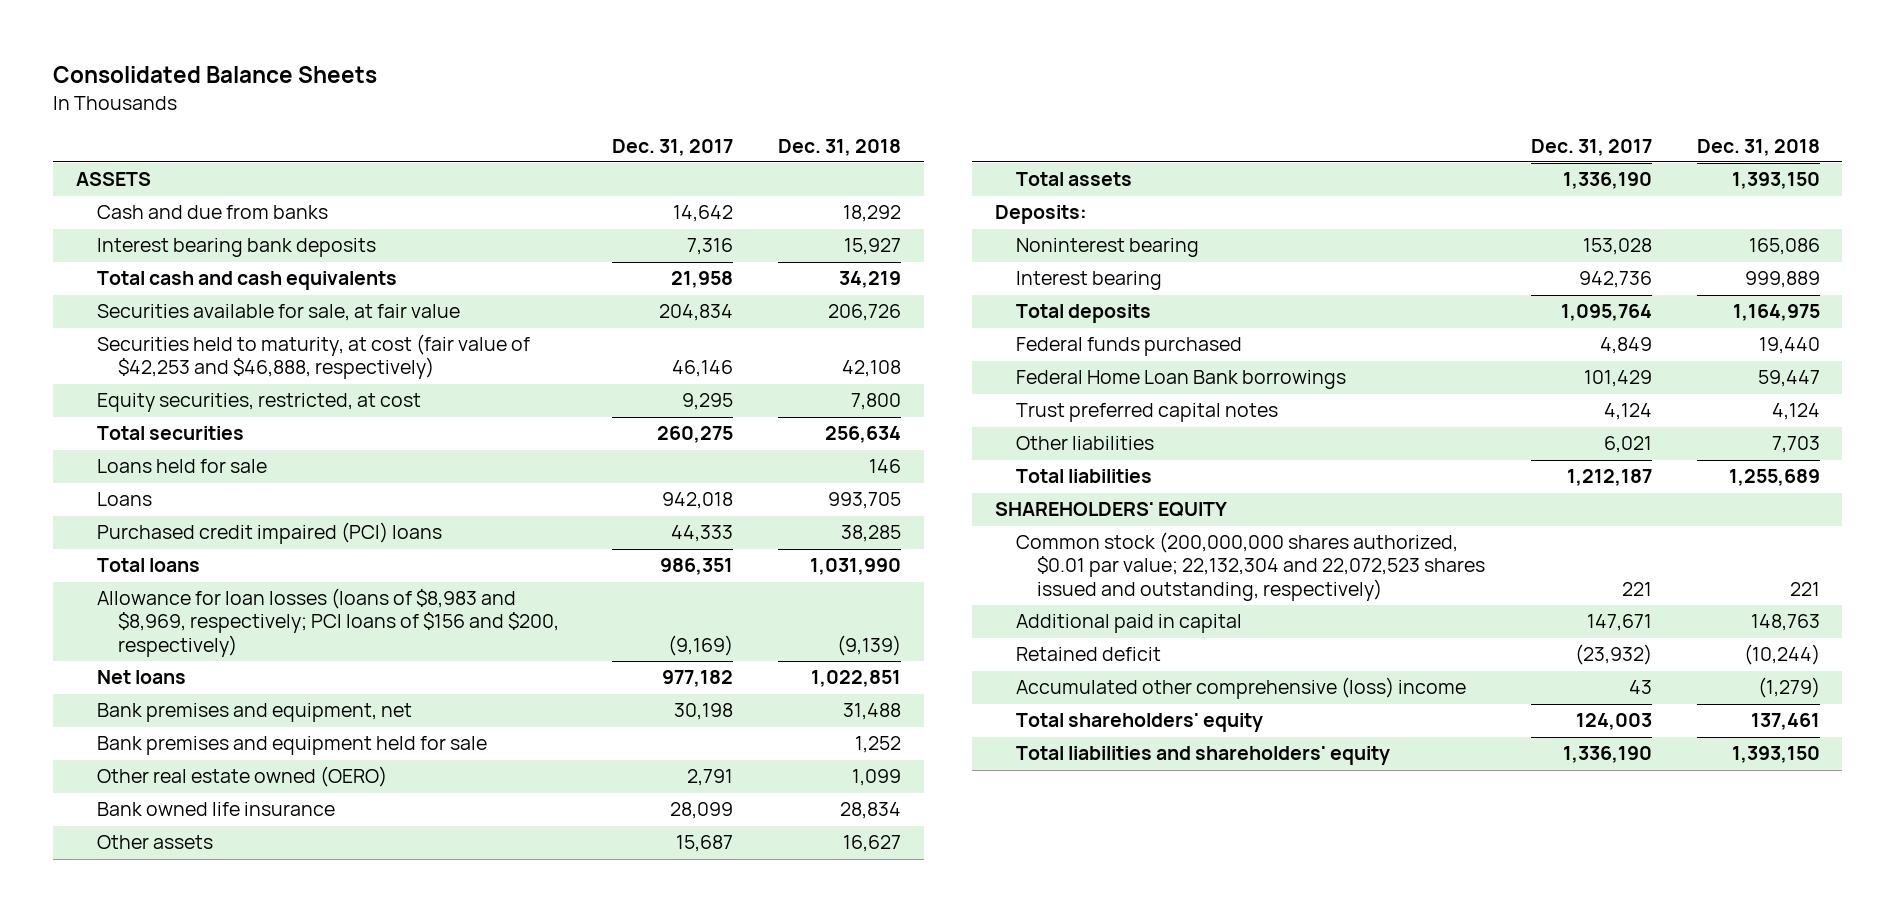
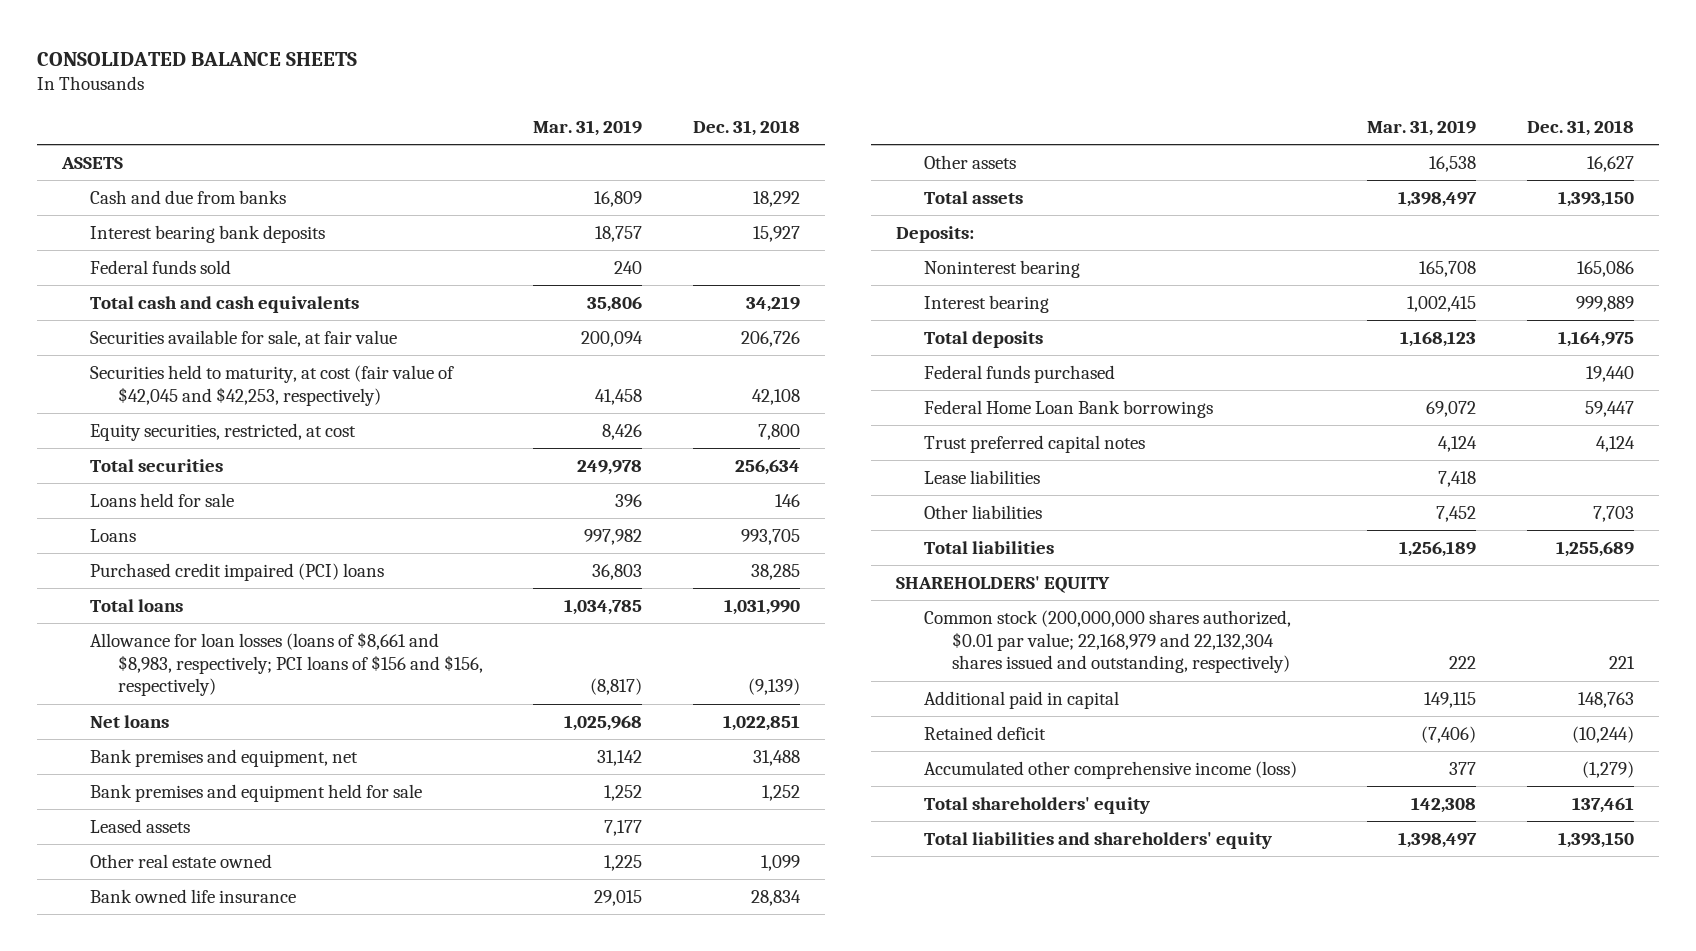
[53,66,378,84] Consolidated Balance Sheets -> [37,51,358,66] CONSOLIDATED BALANCE SHEETS
[611,138,733,156] Dec. 31, 2017 -> none
none -> [533,119,643,136] Mar. 31, 2019
none -> [90,259,232,274] Federal funds sold
[97,334,531,380] Securities held to maturity, at cost (fair value of $42,253 and $46,888, respectively) -> [90,364,455,406] Securities held to maturity, at cost (fair value of $42,045 and $42,253, respectively)
[97,588,560,657] Allowance for loan losses (loans of $8,983 and $8,969, respectively; PCI loans of $156 and $200, respectively) -> [90,631,483,697] Allowance for loan losses (loans of $8,661 and $8,983, respectively; PCI loans of $156 and $156, respectively)
none -> [90,818,191,833] Leased assets
[97,766,388,788] Other real estate owned (OERO) -> [90,853,273,868] Other real estate owned
none -> [924,469,1041,484] Lease liabilities
[1016,532,1486,601] Common stock (200,000,000 shares authorized, $0.01 par value; 22,132,304 and 22,072,523 shares issued and outstanding, respectively) -> [924,609,1292,674] Common stock (200,000,000 shares authorized, $0.01 par value; 22,168,979 and 22,132,304 shares issued and outstanding, respectively)
[1016,677,1467,700] Accumulated other comprehensive (loss) income -> [924,760,1298,779] Accumulated other comprehensive income (loss)

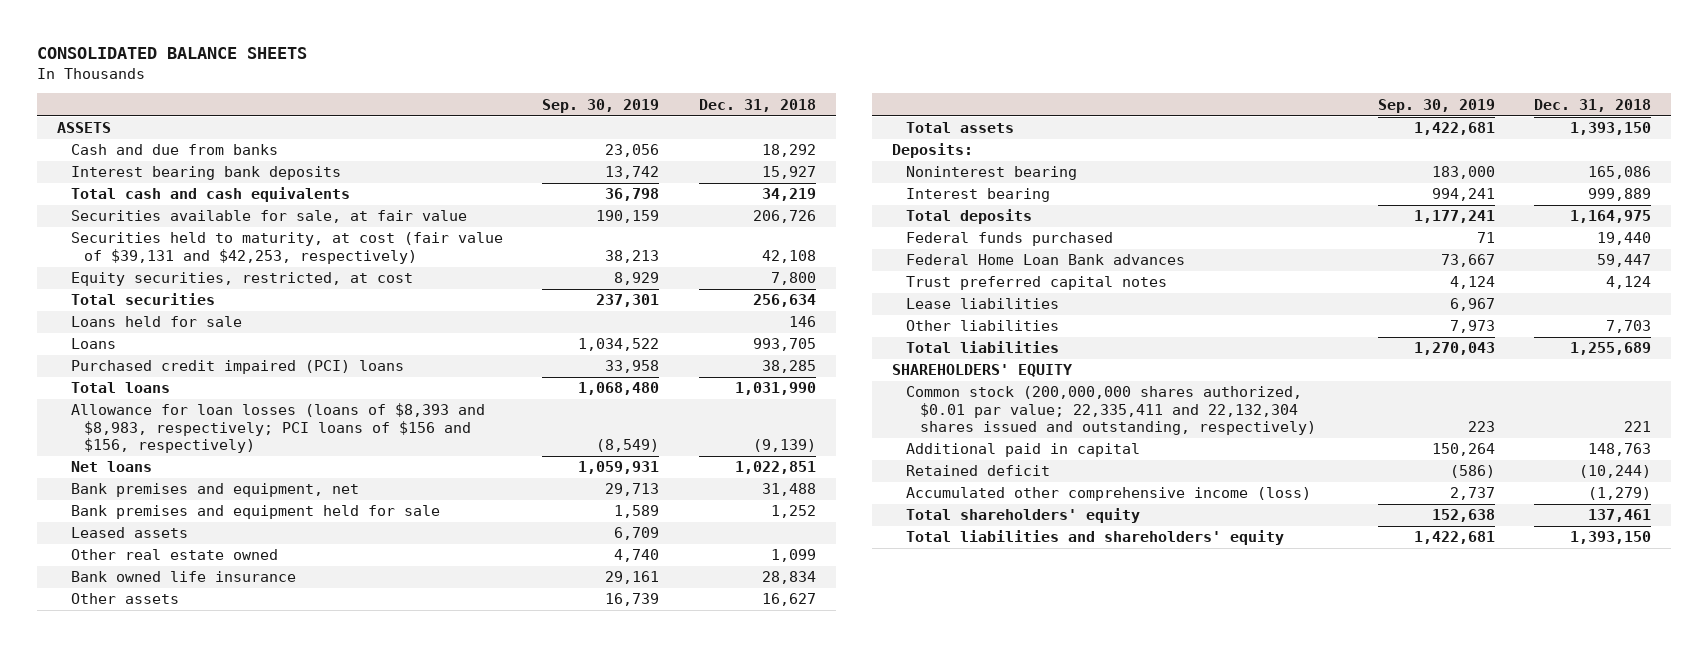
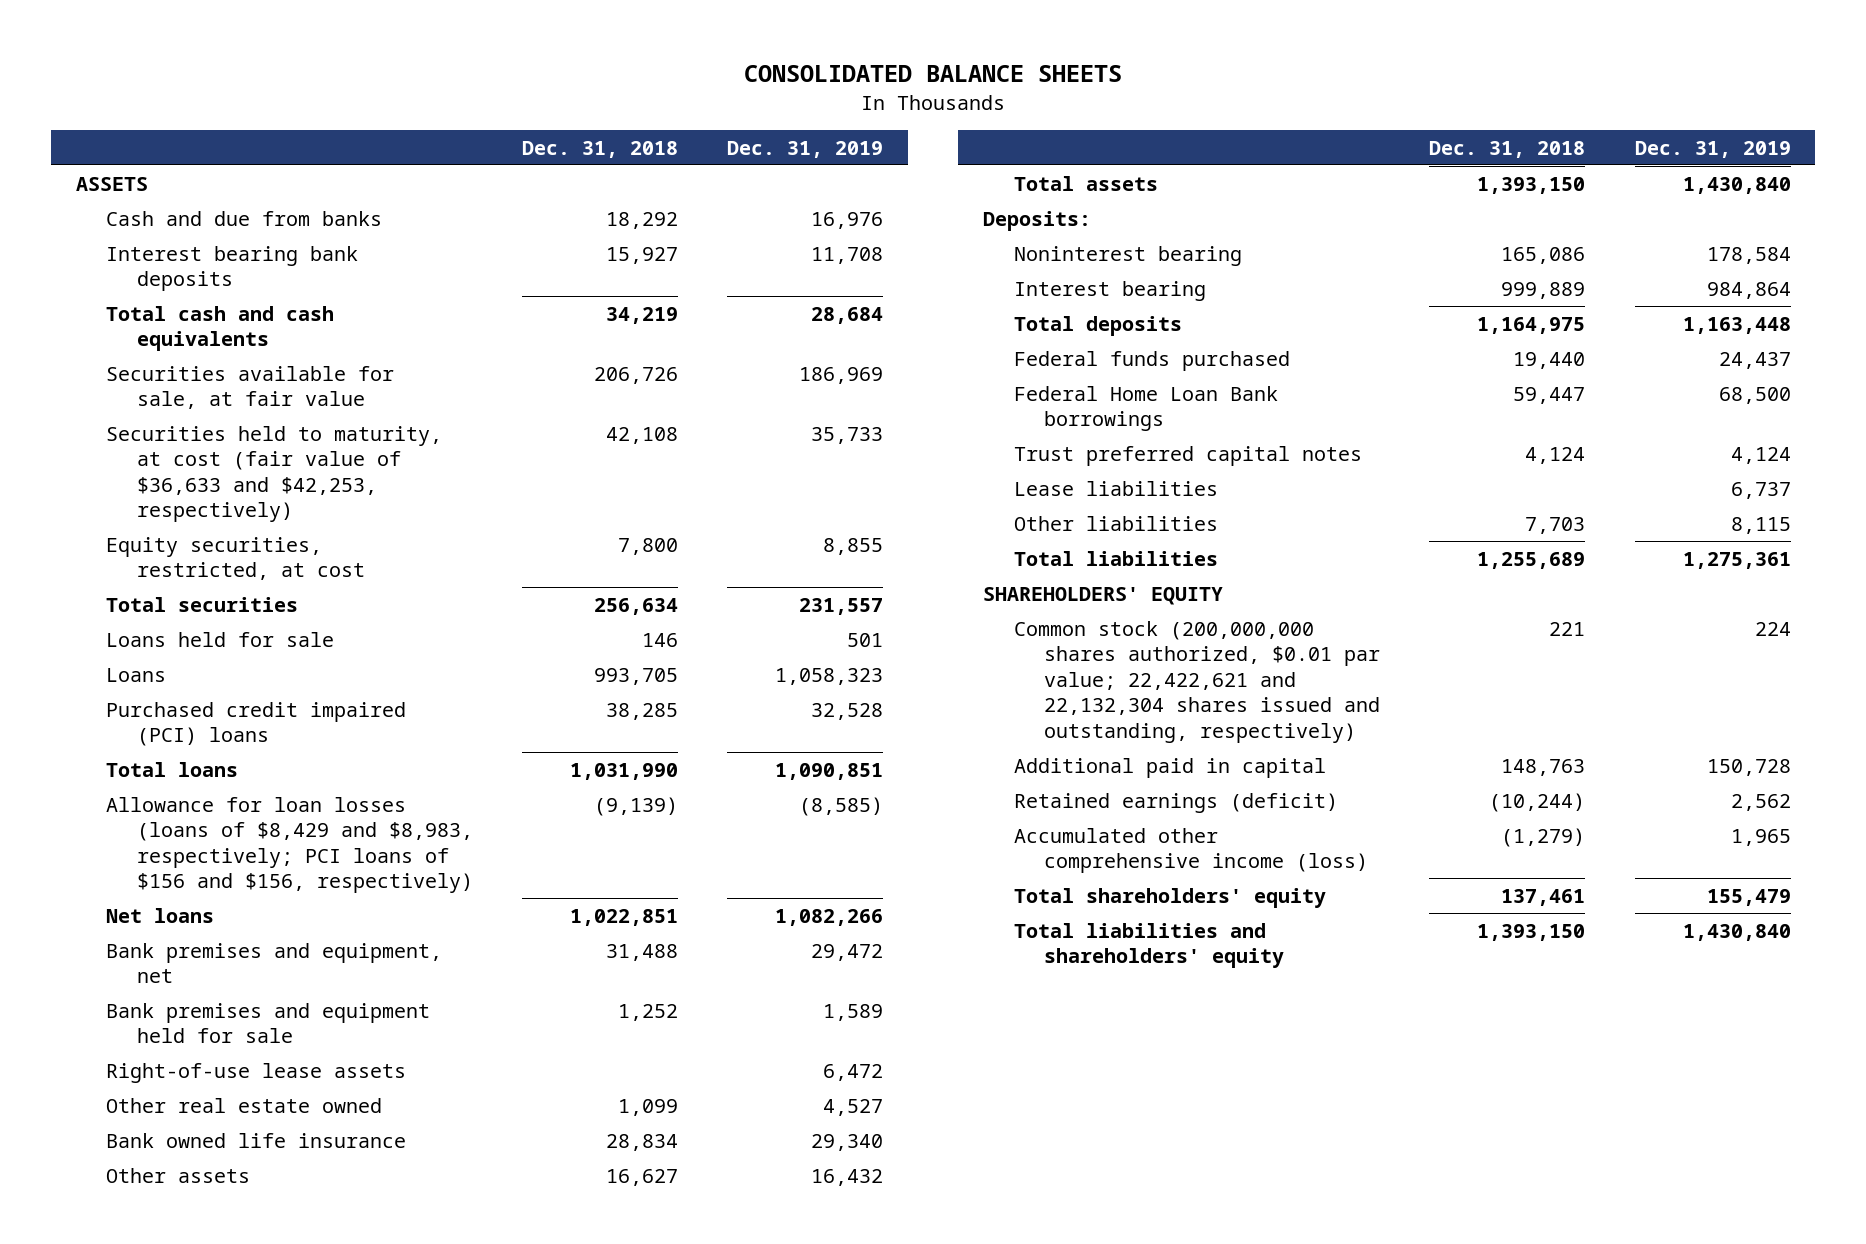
[542,98,660,113] Sep. 30, 2019 -> none
none -> [727,140,884,158] Dec. 31, 2019
[70,232,503,264] Securities held to maturity, at cost (fair value of $39,131 and $42,253, respectively) -> [106,425,443,523] Securities held to maturity, at cost (fair value of $36,633 and $42,253, respectively)
[70,403,485,453] Allowance for loan losses (loans of $8,393 and $8,983, respectively; PCI loans of $156 and $156, respectively) -> [106,796,474,894] Allowance for loan losses (loans of $8,429 and $8,983, respectively; PCI loans of $156 and $156, respectively)
[70,527,188,539] Leased assets -> [106,1062,407,1083] Right-of-use lease assets
[905,254,1185,266] Federal Home Loan Bank advances -> [1013,385,1278,432] Federal Home Loan Bank borrowings
[905,386,1316,435] Common stock (200,000,000 shares authorized, $0.01 par value; 22,335,411 and 22,132,304 shares issued and outstanding, respectively) -> [1013,620,1381,743] Common stock (200,000,000 shares authorized, $0.01 par value; 22,422,621 and 22,132,304 shares issued and outstanding, respectively)
[905,465,1050,477] Retained deficit -> [1013,792,1338,813] Retained earnings (deficit)

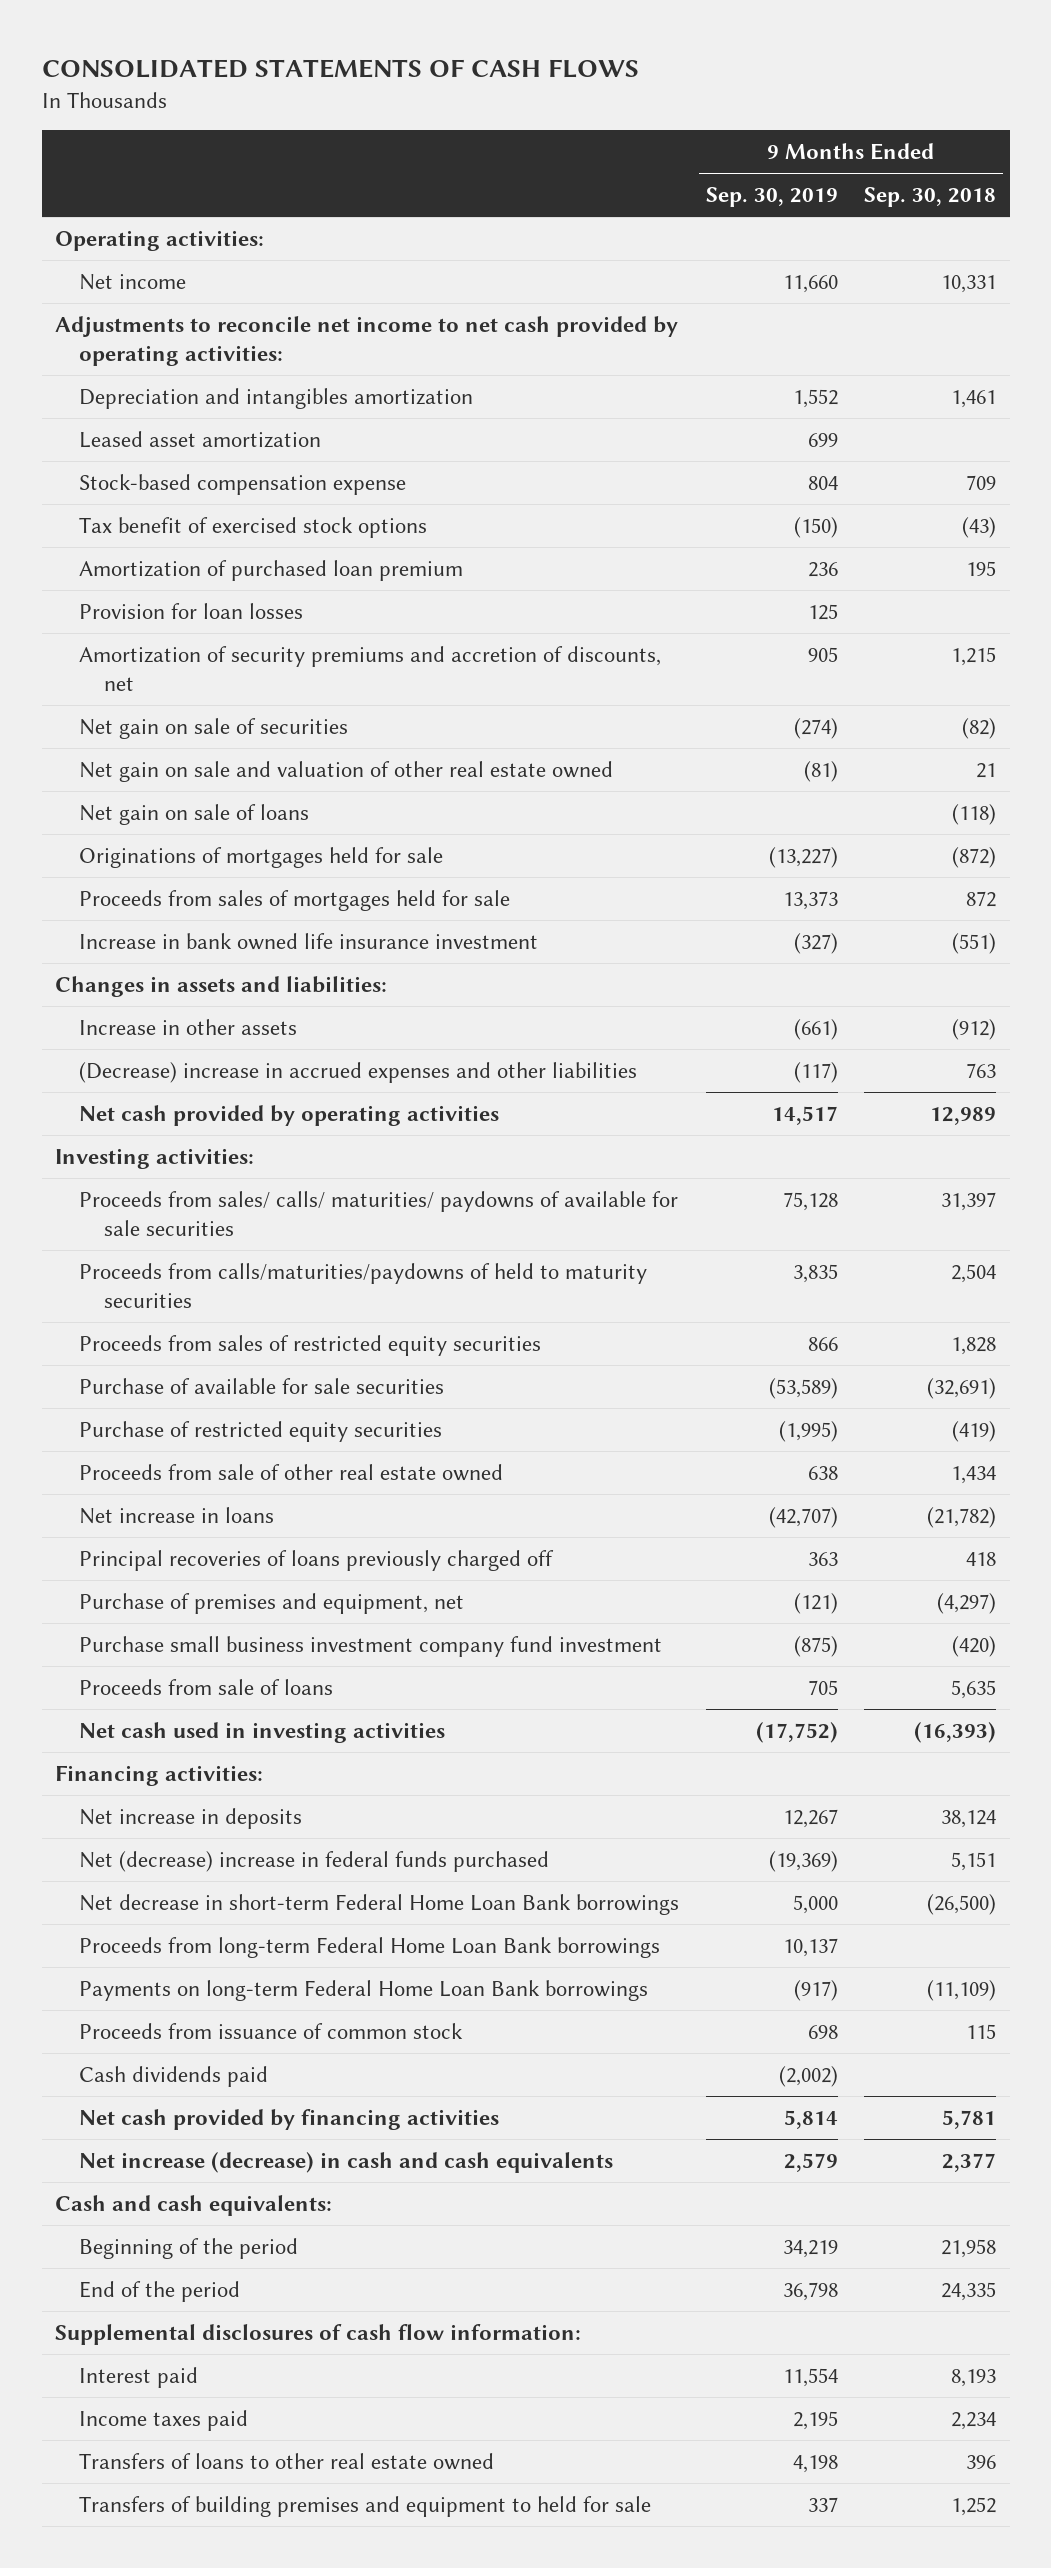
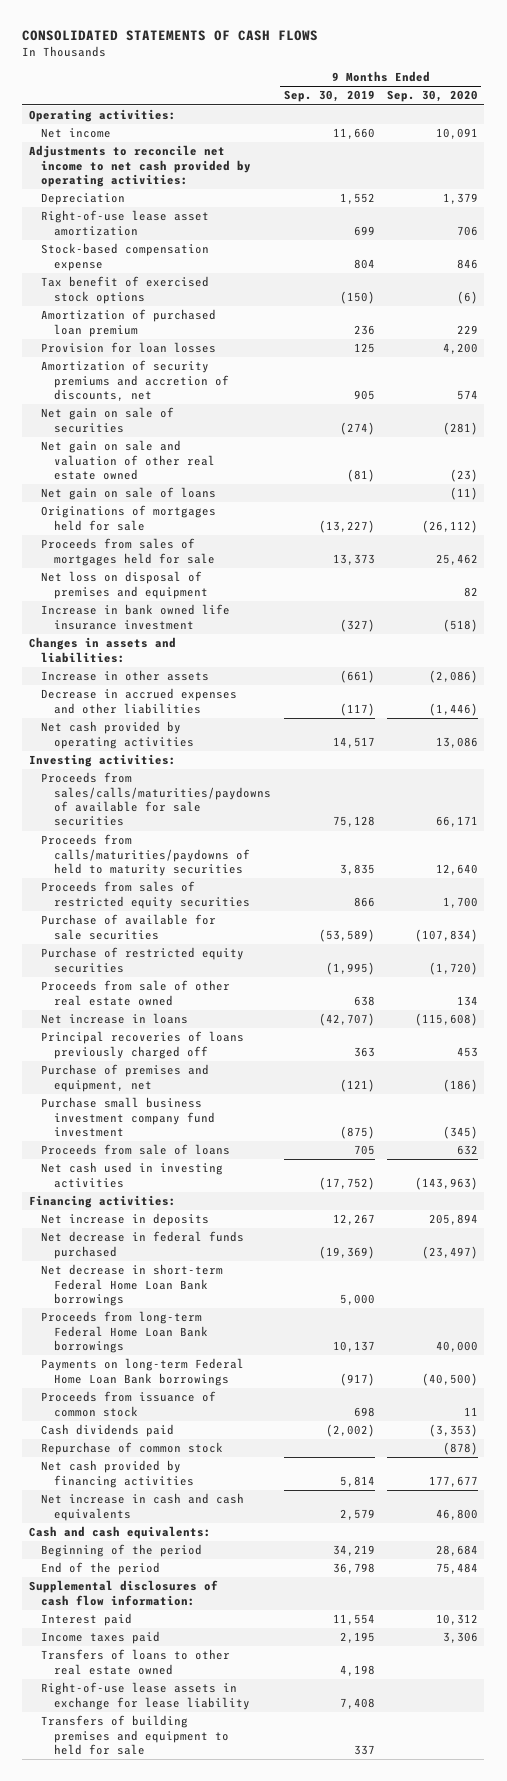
[864,187,997,208] Sep. 30, 2018 -> none
none -> [387,90,479,103] Sep. 30, 2020
[79,387,474,409] Depreciation and intangibles amortization -> [41,193,126,206] Depreciation
[79,430,322,448] Leased asset amortization -> [41,210,210,236] Right-of-use lease asset amortization
none -> [41,571,208,599] Net loss on disposal of premises and equipment
[79,1061,638,1083] (Decrease) increase in accrued expenses and other liabilities -> [41,688,238,714] Decrease in accrued expenses and other liabilities
[79,1190,679,1237] Proceeds from sales/ calls/ maturities/ paydowns of available for sale securities -> [41,772,271,827] Proceeds from sales/calls/maturities/paydowns of available for sale securities
[79,1850,550,1872] Net (decrease) increase in federal funds purchased -> [41,1231,245,1259] Net decrease in federal funds purchased
none -> [41,1442,224,1456] Repurchase of common stock
[79,2151,614,2173] Net increase (decrease) in cash and cash equivalents -> [41,1493,245,1521] Net increase in cash and cash equivalents
none -> [41,1682,250,1710] Right-of-use lease assets in exchange for lease liability

